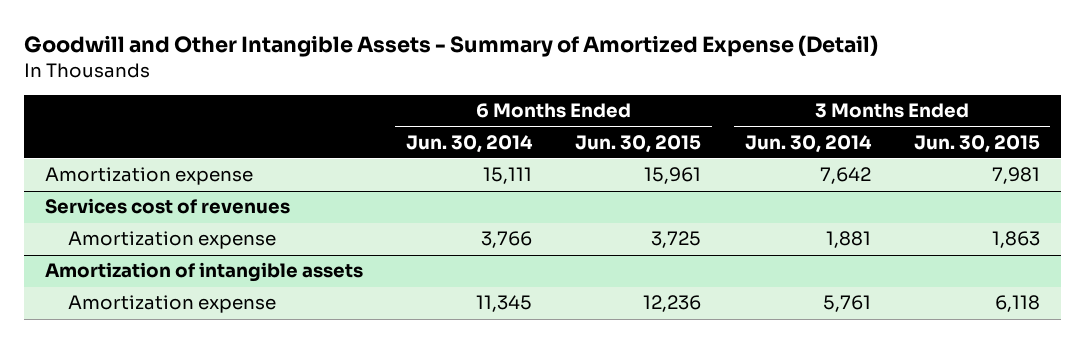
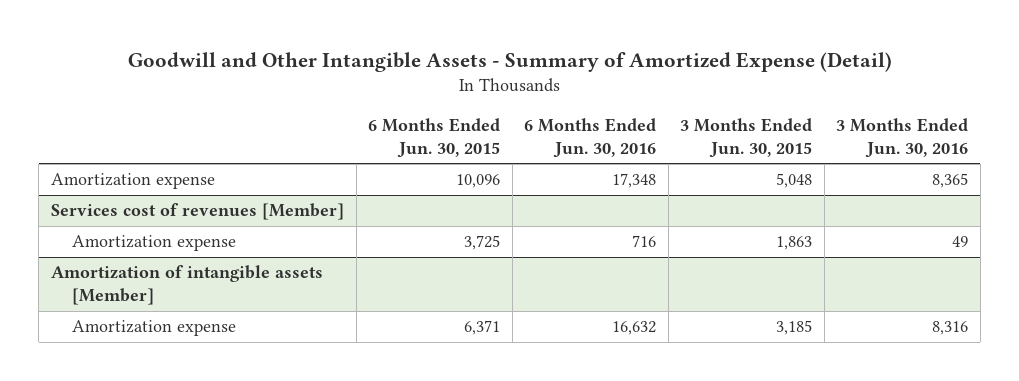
[406,134,534,153] Jun. 30, 2014 -> none
[744,134,872,153] Jun. 30, 2014 -> none
none -> [524,117,657,158] 6 Months Ended Jun. 30, 2016
none -> [836,117,969,158] 3 Months Ended Jun. 30, 2016
[644,167,702,185] 15,961 -> [456,174,501,189] 10,096
[991,167,1040,185] 7,981 -> [776,173,813,189] 5,048
[45,198,291,215] Services cost of revenues -> [51,203,345,221] Services cost of revenues [Member]
[45,262,364,283] Amortization of intangible assets -> [51,265,324,306] Amortization of intangible assets [Member]
[643,295,702,313] 12,236 -> [464,320,501,336] 6,371
[994,295,1040,313] 6,118 -> [776,320,813,336] 3,185

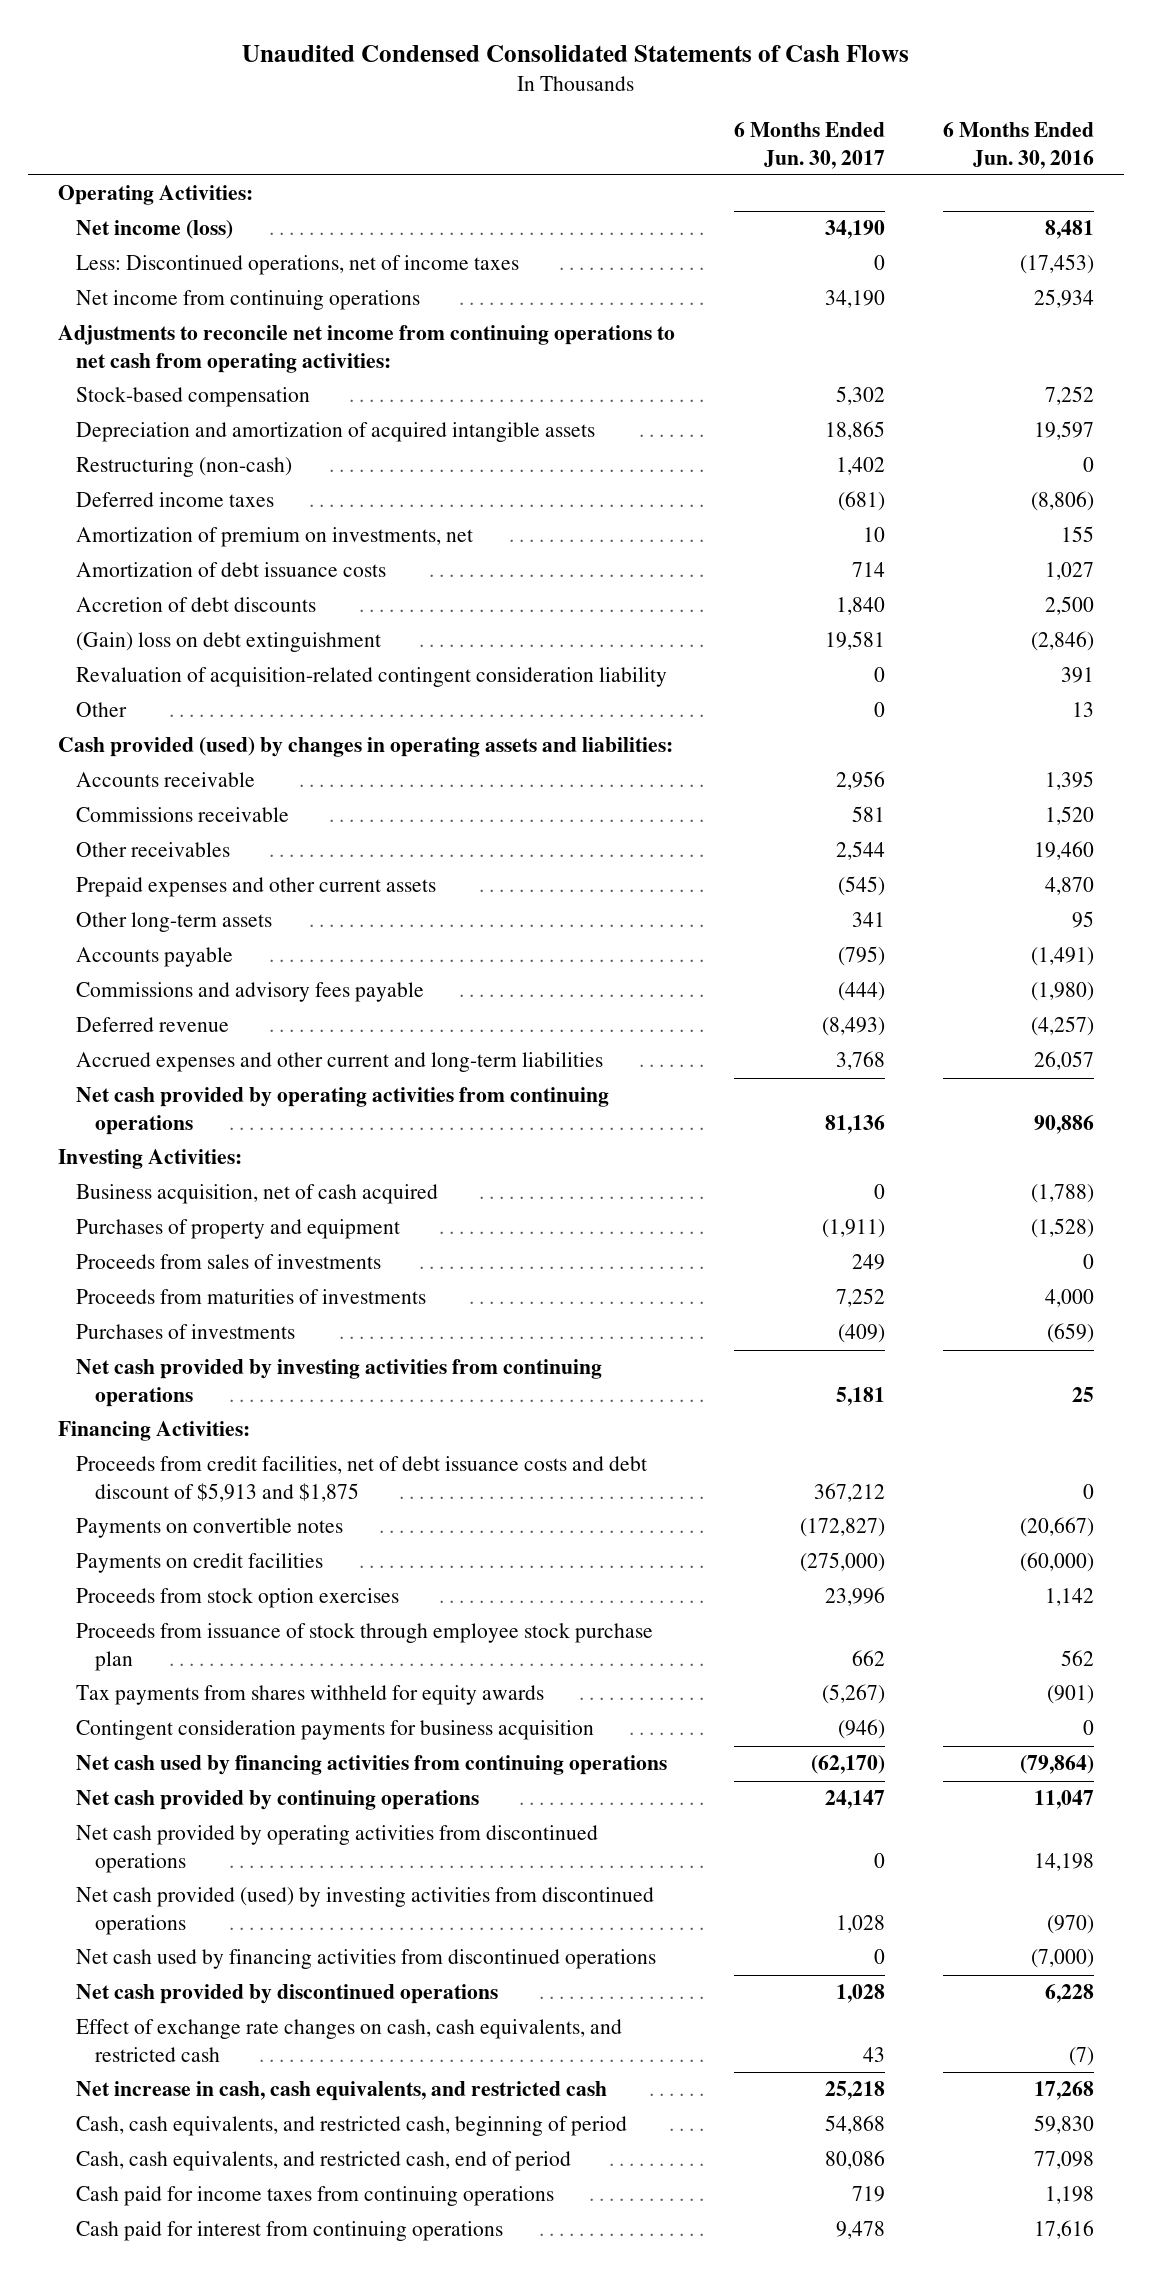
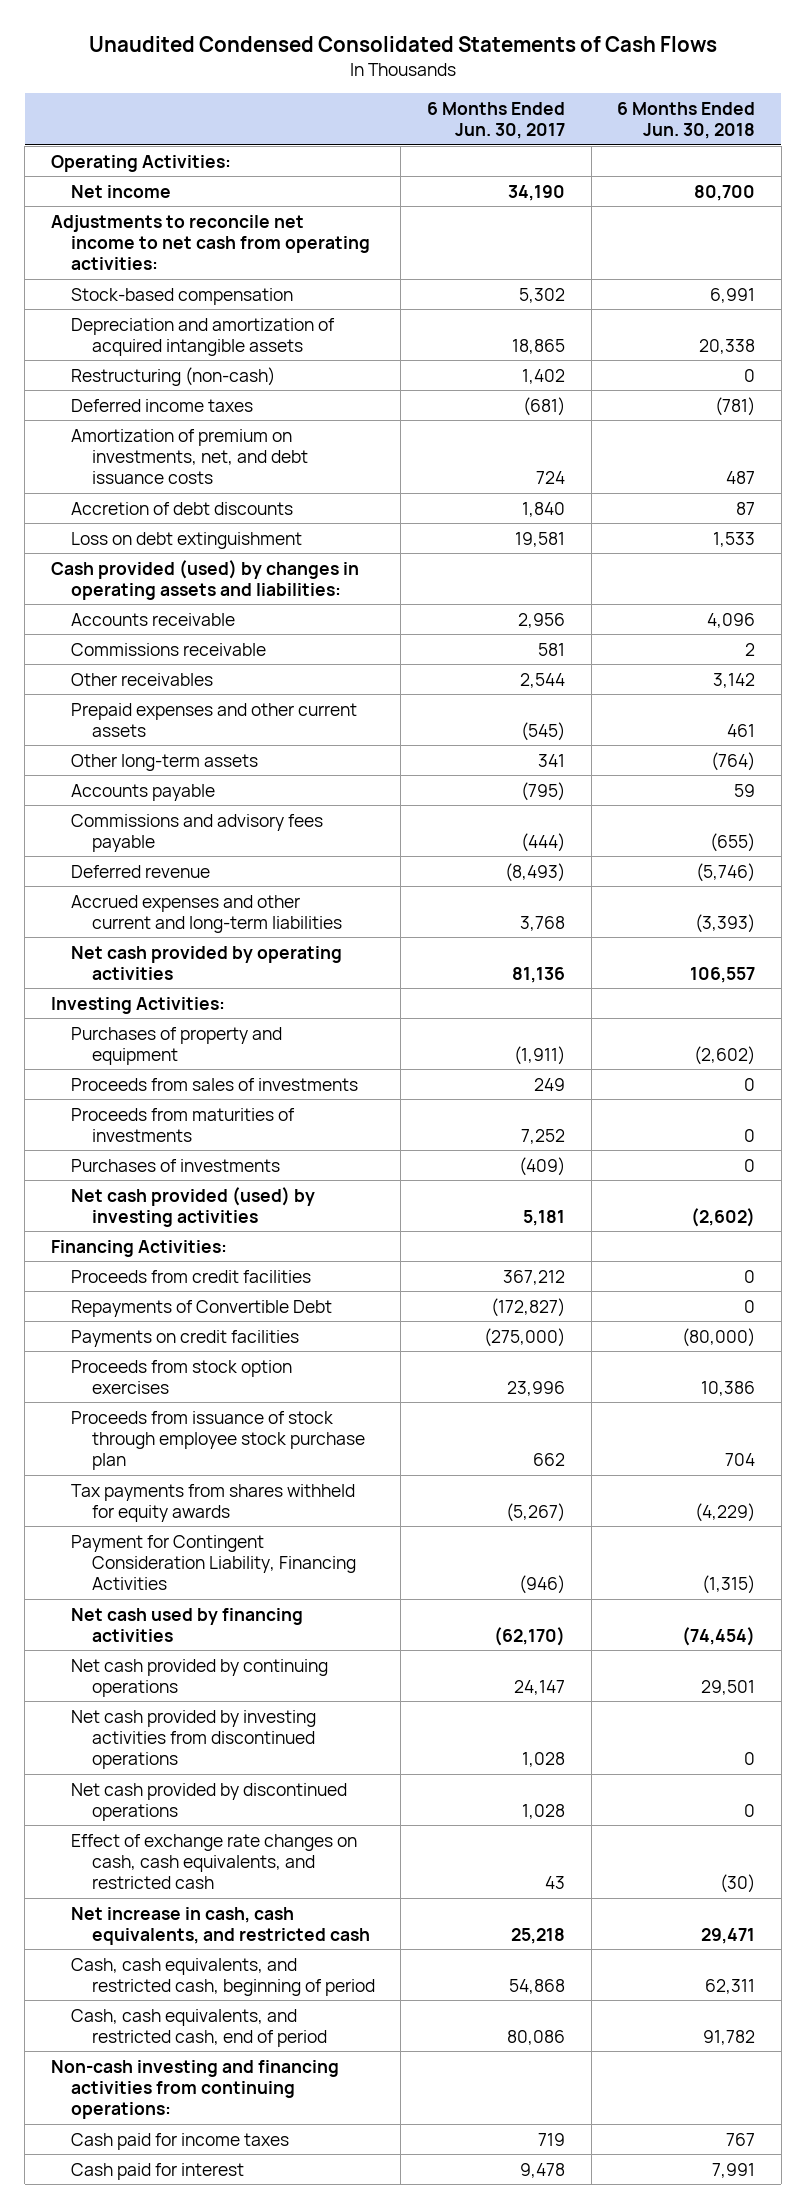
[943,122,1095,169] 6 Months Ended Jun. 30, 2016 -> none
none -> [617,101,756,140] 6 Months Ended Jun. 30, 2018
[76,255,520,276] Less: Discontinued operations, net of income taxes -> none
[76,290,421,311] Net income from continuing operations -> none
[76,220,234,240] Net income (loss) -> [71,184,172,198] Net income
[57,325,675,373] Adjustments to reconcile net income from continuing operations to net cash from operating activities: -> [50,214,371,270] Adjustments to reconcile net income to net cash from operating activities:
[76,562,387,578] Amortization of debt issuance costs -> none
[76,527,474,548] Amortization of premium on investments, net -> [71,428,308,484] Amortization of premium on investments, net, and debt issuance costs
[862,527,885,543] 10 -> [536,470,566,484] 724
[76,667,668,688] Revaluation of acquisition-related contingent consideration liability -> none
[76,702,128,718] Other -> none
[76,632,382,653] (Gain) loss on debt extinguishment -> [71,531,303,549] Loss on debt extinguishment
[76,1087,610,1135] Net cash provided by operating activities from continuing operations -> [71,945,343,980] Net cash provided by operating activities
[76,1184,439,1205] Business acquisition, net of cash acquired -> none
[76,1359,603,1407] Net cash provided by investing activities from continuing operations -> [71,1186,316,1227] Net cash provided (used) by investing activities
[76,1456,648,1502] Proceeds from credit facilities, net of debt issuance costs and debt discount of $5,913 and $1,875 -> [71,1269,312,1283] Proceeds from credit facilities
[76,1518,344,1539] Payments on convertible notes -> [71,1299,333,1317] Repayments of Convertible Debt
[76,1720,595,1741] Contingent consideration payments for business acquisition -> [71,1534,356,1590] Payment for Contingent Consideration Liability, Financing Activities
[76,1755,668,1776] Net cash used by financing activities from continuing operations -> [71,1607,304,1642] Net cash used by financing activities
[76,1825,599,1873] Net cash provided by operating activities from discontinued operations -> none
[76,1949,657,1970] Net cash used by financing activities from discontinued operations -> none
[76,1887,655,1935] Net cash provided (used) by investing activities from discontinued operations -> [71,1709,317,1769] Net cash provided by investing activities from discontinued operations
none -> [50,2059,339,2119] Non-cash investing and financing activities from continuing operations:
[76,2186,555,2207] Cash paid for income taxes from continuing operations -> [71,2132,290,2150] Cash paid for income taxes
[76,2221,504,2242] Cash paid for interest from continuing operations -> [71,2162,245,2180] Cash paid for interest

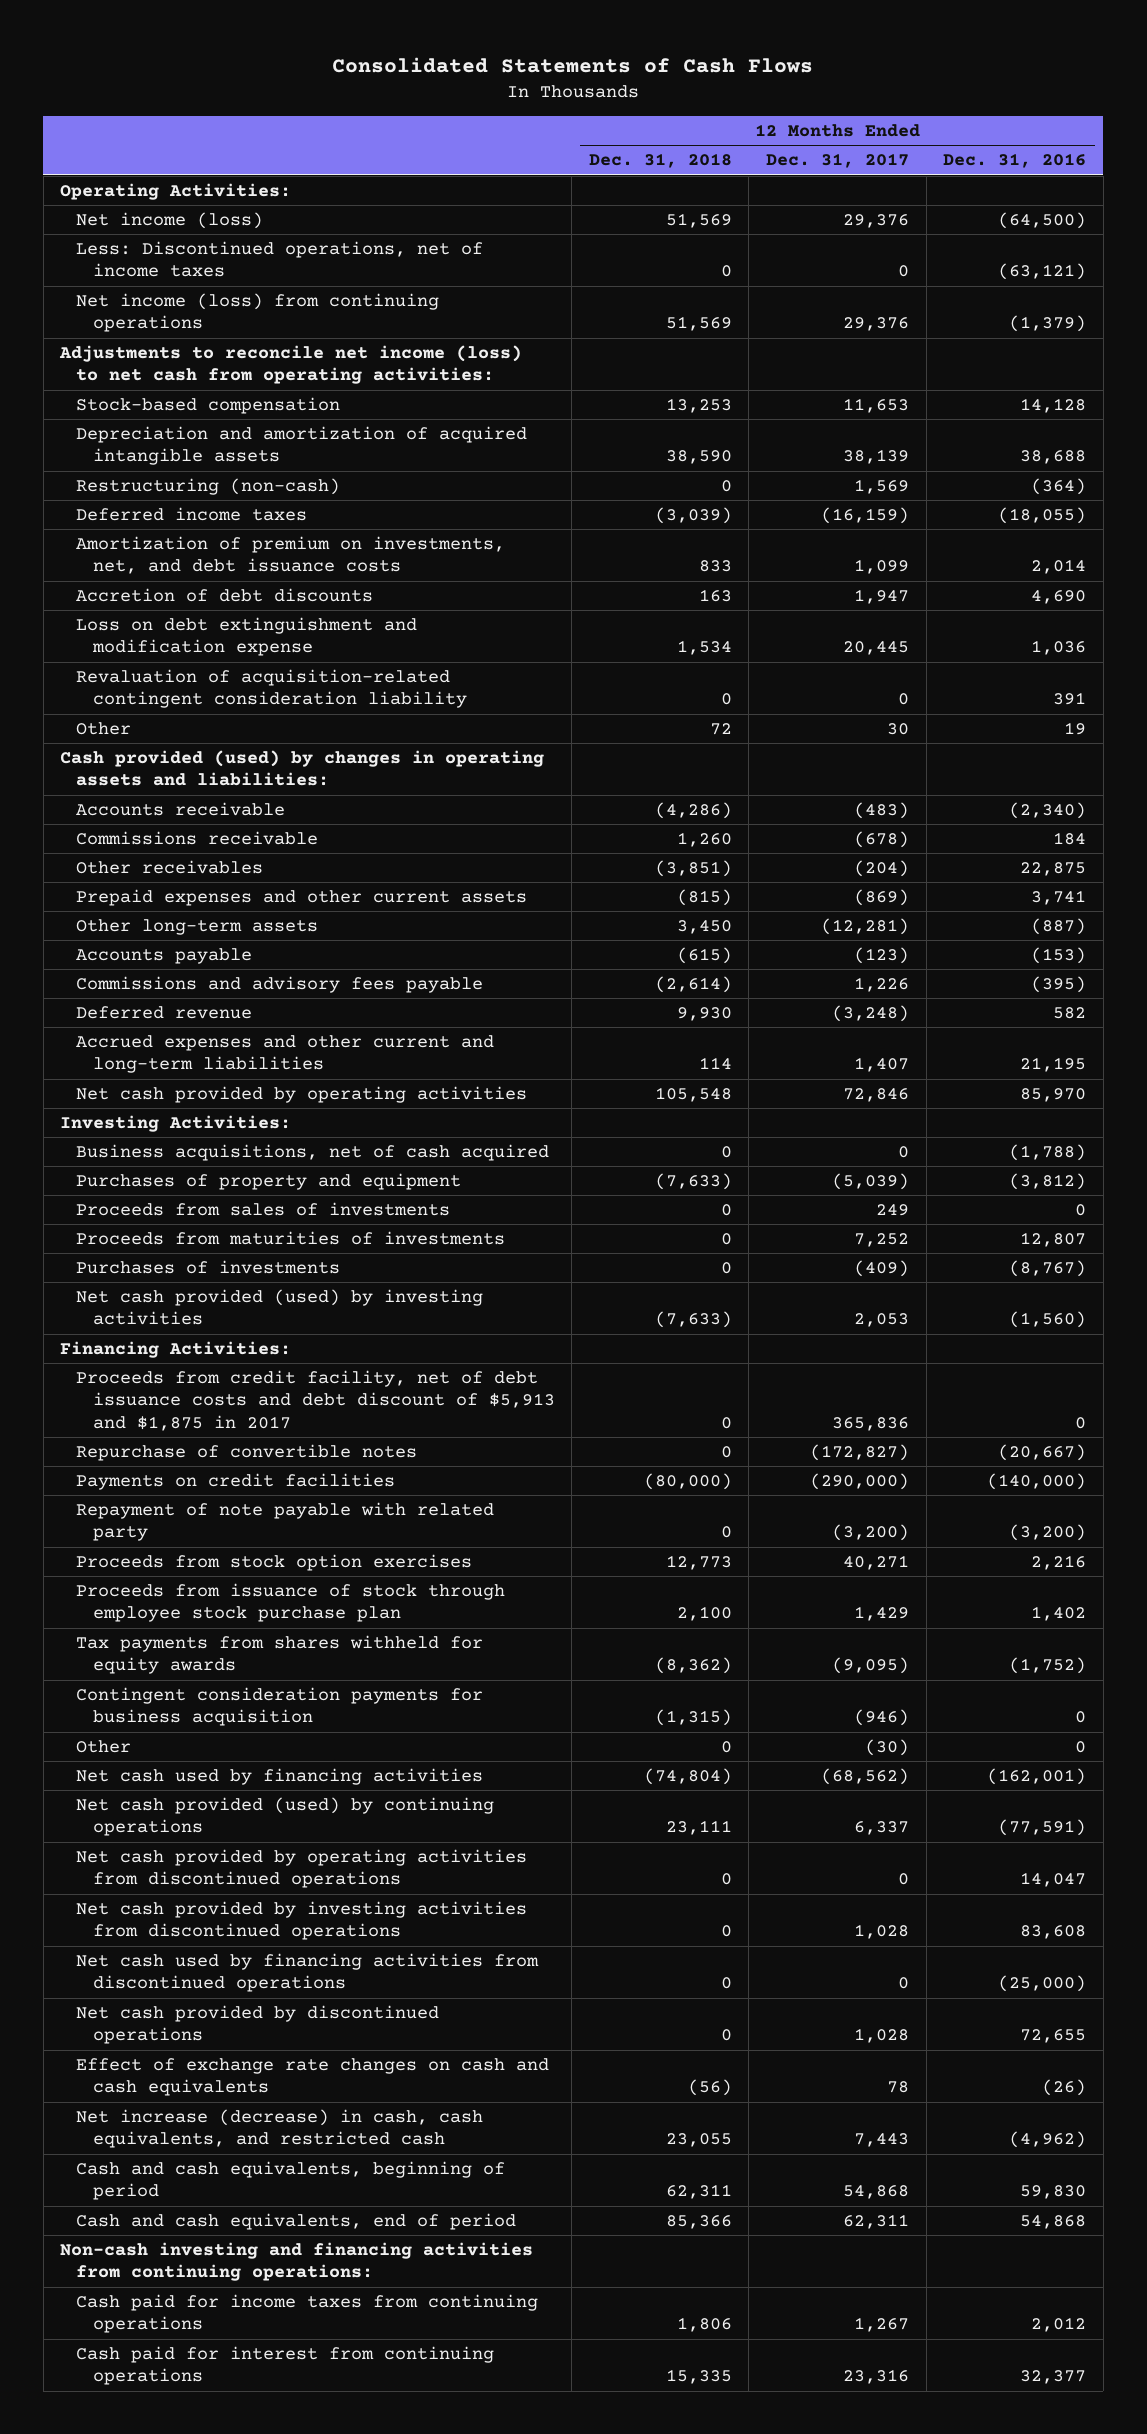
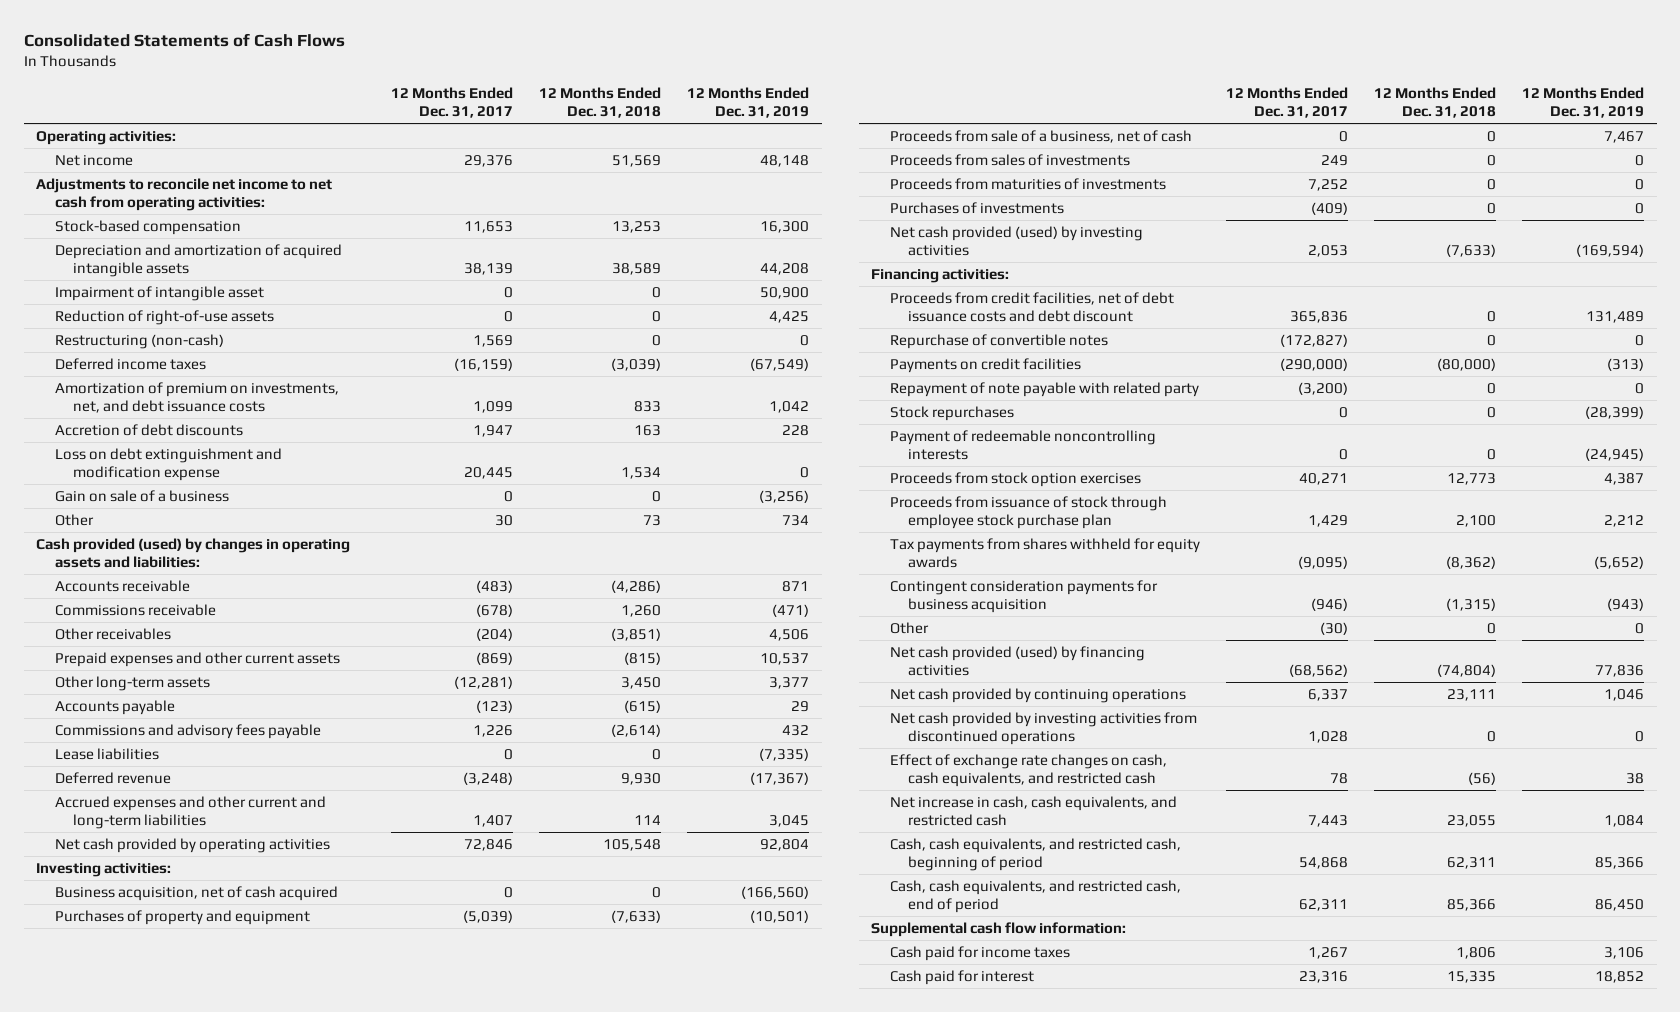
[943,153,1087,169] Dec. 31, 2016 -> none
none -> [686,86,809,119] 12 Months Ended Dec. 31, 2019
[76,241,484,278] Less: Discontinued operations, net of income taxes -> none
[76,293,440,333] Net income (loss) from continuing operations -> none
[60,183,292,201] Operating Activities: -> [36,130,177,145] Operating activities:
[76,212,264,230] Net income (loss) -> [54,154,133,166] Net income
[59,345,523,385] Adjustments to reconcile net income (loss) to net cash from operating activities: -> [36,177,333,212] Adjustments to reconcile net income to net cash from operating activities:
[665,450,732,465] 38,590 -> [611,263,661,276] 38,589
none -> [54,285,264,301] Impairment of intangible asset
none -> [54,309,274,325] Reduction of right-of-use assets
[76,669,467,709] Revaluation of acquisition-related contingent consideration liability -> none
none -> [54,489,229,502] Gain on sale of a business
[709,723,732,736] 72 -> [642,514,661,526] 73
none -> [54,747,159,760] Lease liabilities
[60,1115,292,1133] Investing Activities: -> [36,862,172,877] Investing activities:
[76,1144,550,1162] Business acquisitions, net of cash acquired -> [54,885,338,901] Business acquisition, net of cash acquired
none -> [889,129,1192,143] Proceeds from sale of a business, net of cash
[60,1341,292,1359] Financing Activities: -> [871,268,1010,283] Financing activities:
[76,1370,555,1431] Proceeds from credit facility, net of debt issuance costs and debt discount of $5,913 and $1,875 in 2017 -> [889,291,1174,323] Proceeds from credit facilities, net of debt issuance costs and debt discount
none -> [889,405,1014,421] Stock repurchases
none -> [889,429,1156,461] Payment of redeemable noncontrolling interests
[76,1849,528,1889] Net cash provided by operating activities from discontinued operations -> none
[76,1768,484,1786] Net cash used by financing activities -> [889,645,1145,677] Net cash provided (used) by financing activities
[76,1797,495,1837] Net cash provided (used) by continuing operations -> [889,687,1186,703] Net cash provided by continuing operations
[76,1953,540,1993] Net cash used by financing activities from discontinued operations -> none
[76,2005,440,2045] Net cash provided by discontinued operations -> none
[76,2058,550,2097] Effect of exchange rate changes on cash and cash equivalents -> [889,753,1167,788] Effect of exchange rate changes on cash, cash equivalents, and restricted cash
[76,2109,484,2149] Net increase (decrease) in cash, cash equivalents, and restricted cash -> [889,795,1177,827] Net increase in cash, cash equivalents, and restricted cash
[76,2161,506,2201] Cash and cash equivalents, beginning of period -> [889,837,1181,872] Cash, cash equivalents, and restricted cash, beginning of period
[76,2213,517,2231] Cash and cash equivalents, end of period -> [889,879,1181,914] Cash, cash equivalents, and restricted cash, end of period
[60,2242,534,2282] Non-cash investing and financing activities from continuing operations: -> [871,921,1127,937] Supplemental cash flow information:
[76,2294,539,2334] Cash paid for income taxes from continuing operations -> [889,945,1070,961] Cash paid for income taxes
[76,2346,495,2386] Cash paid for interest from continuing operations -> [889,969,1034,985] Cash paid for interest

